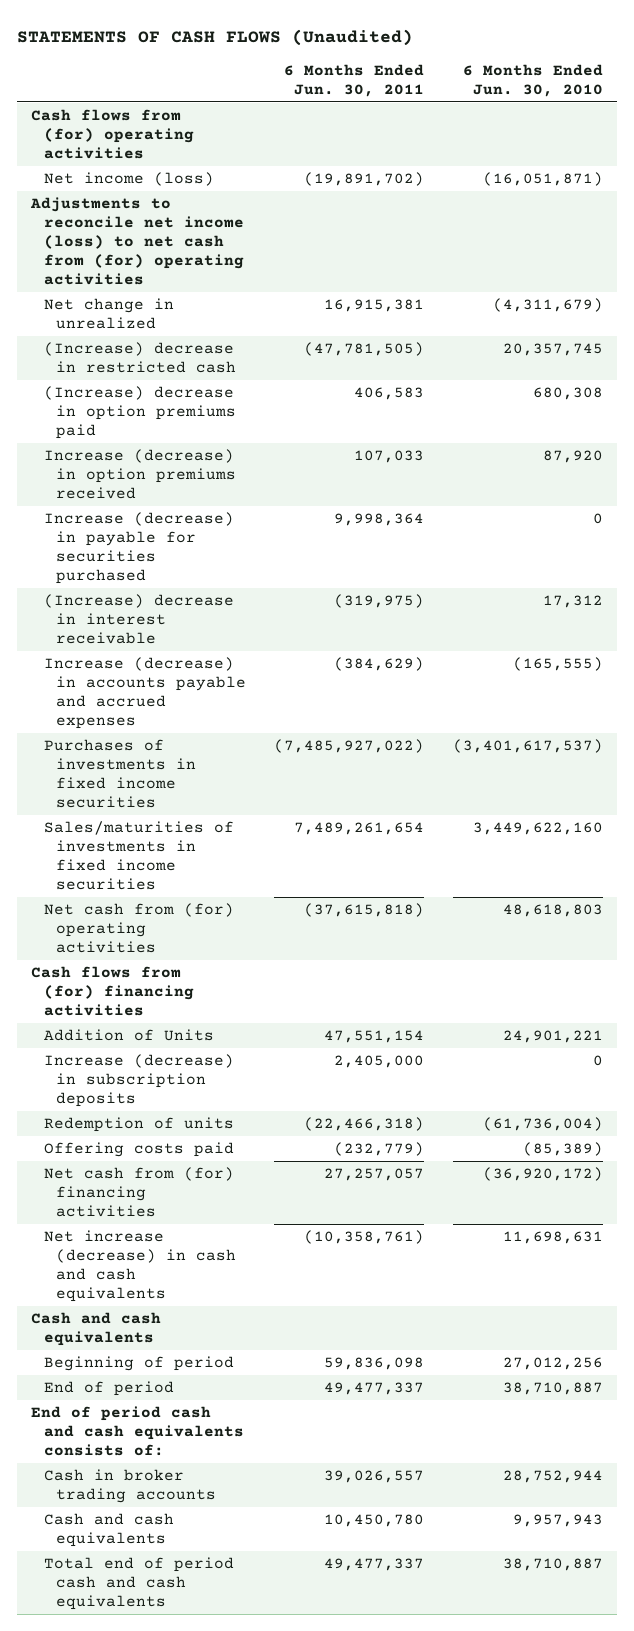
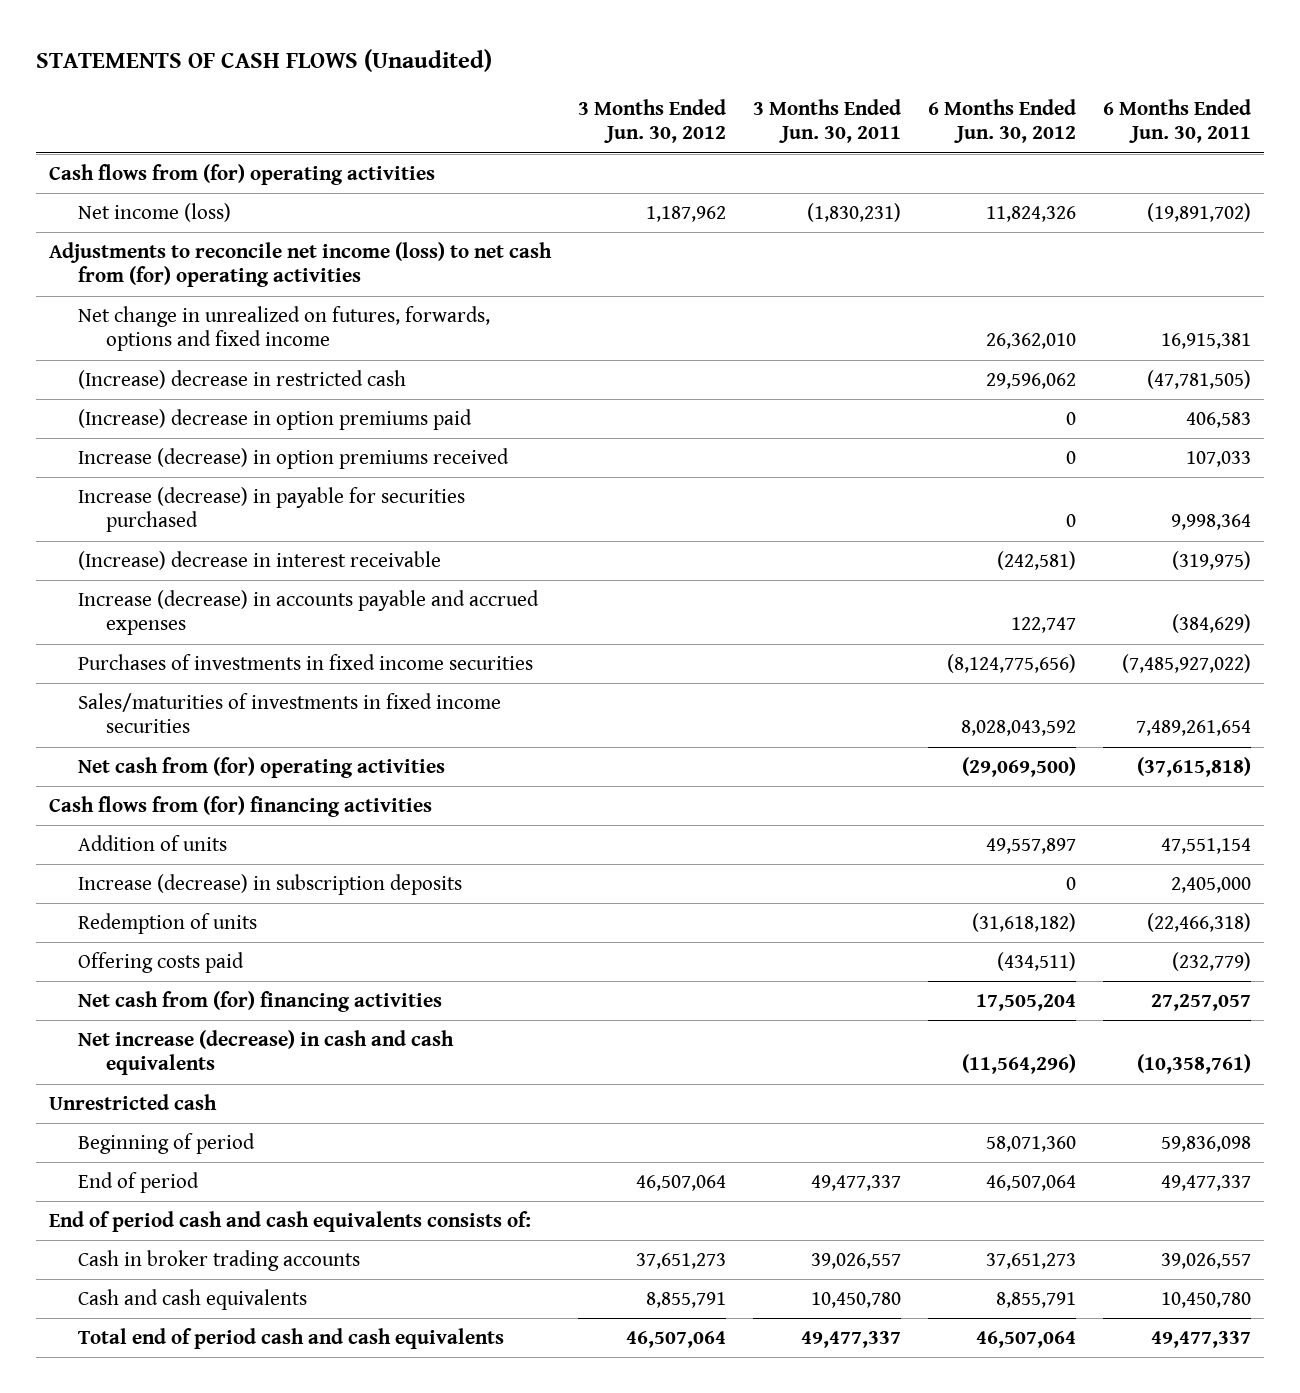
[462,63,603,97] 6 Months Ended Jun. 30, 2010 -> none
none -> [578,98,727,144] 3 Months Ended Jun. 30, 2012
none -> [753,98,902,144] 3 Months Ended Jun. 30, 2011
none -> [927,98,1076,144] 6 Months Ended Jun. 30, 2012
[43,298,174,330] Net change in unrealized -> [77,306,490,352] Net change in unrealized on futures, forwards, options and fixed income
[43,1029,214,1042] Addition of Units -> [77,835,227,852] Addition of units
[31,1312,162,1347] Cash and cash equivalents -> [49,1094,218,1111] Unrestricted cash

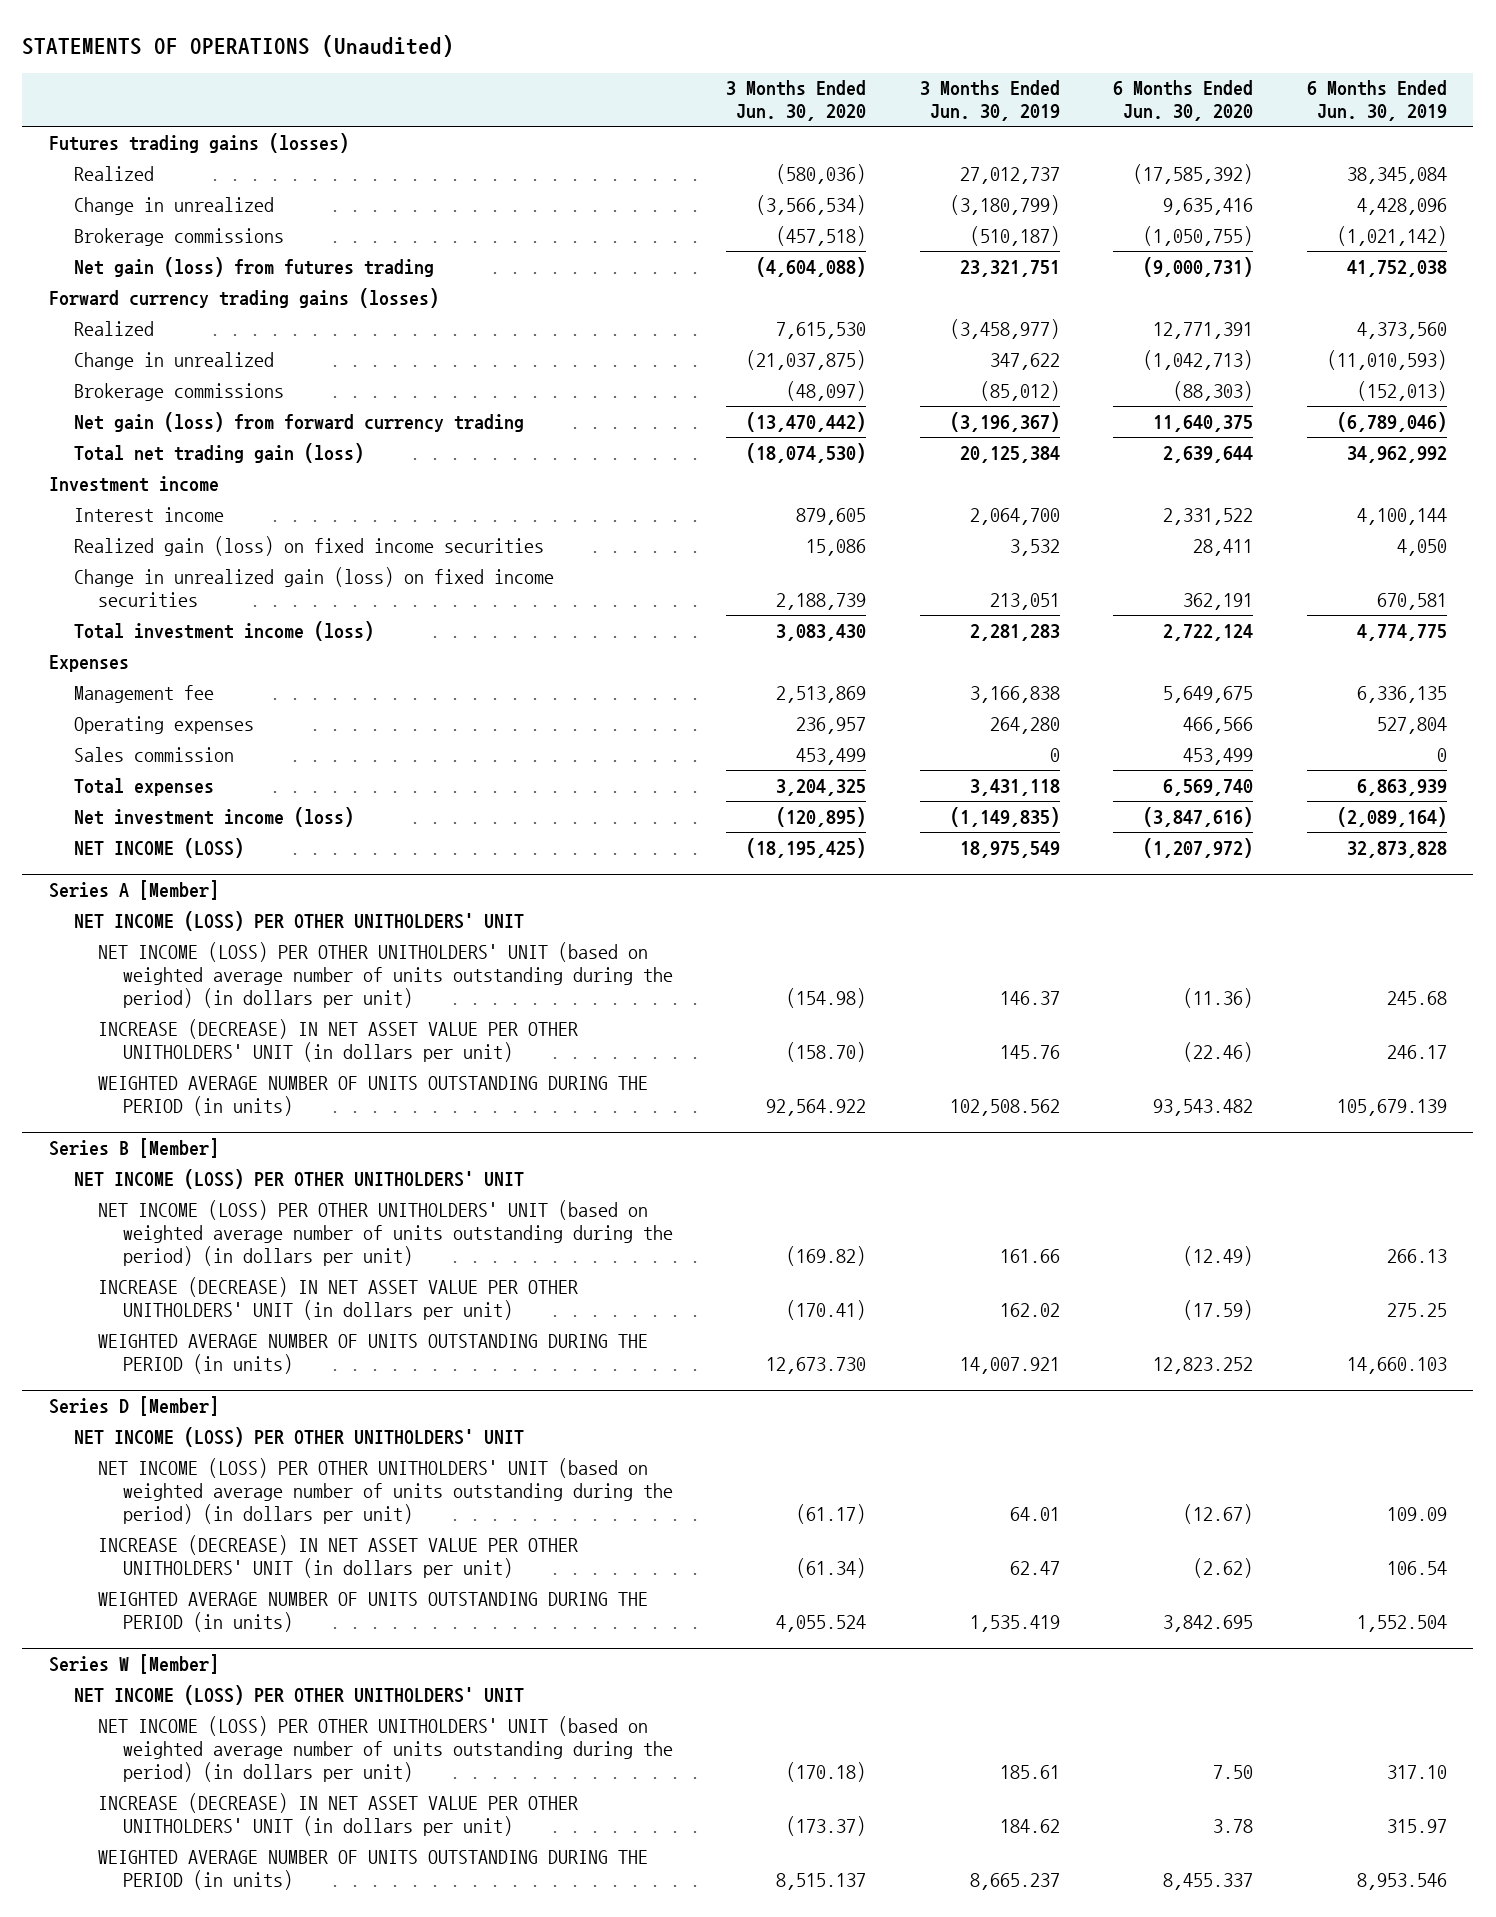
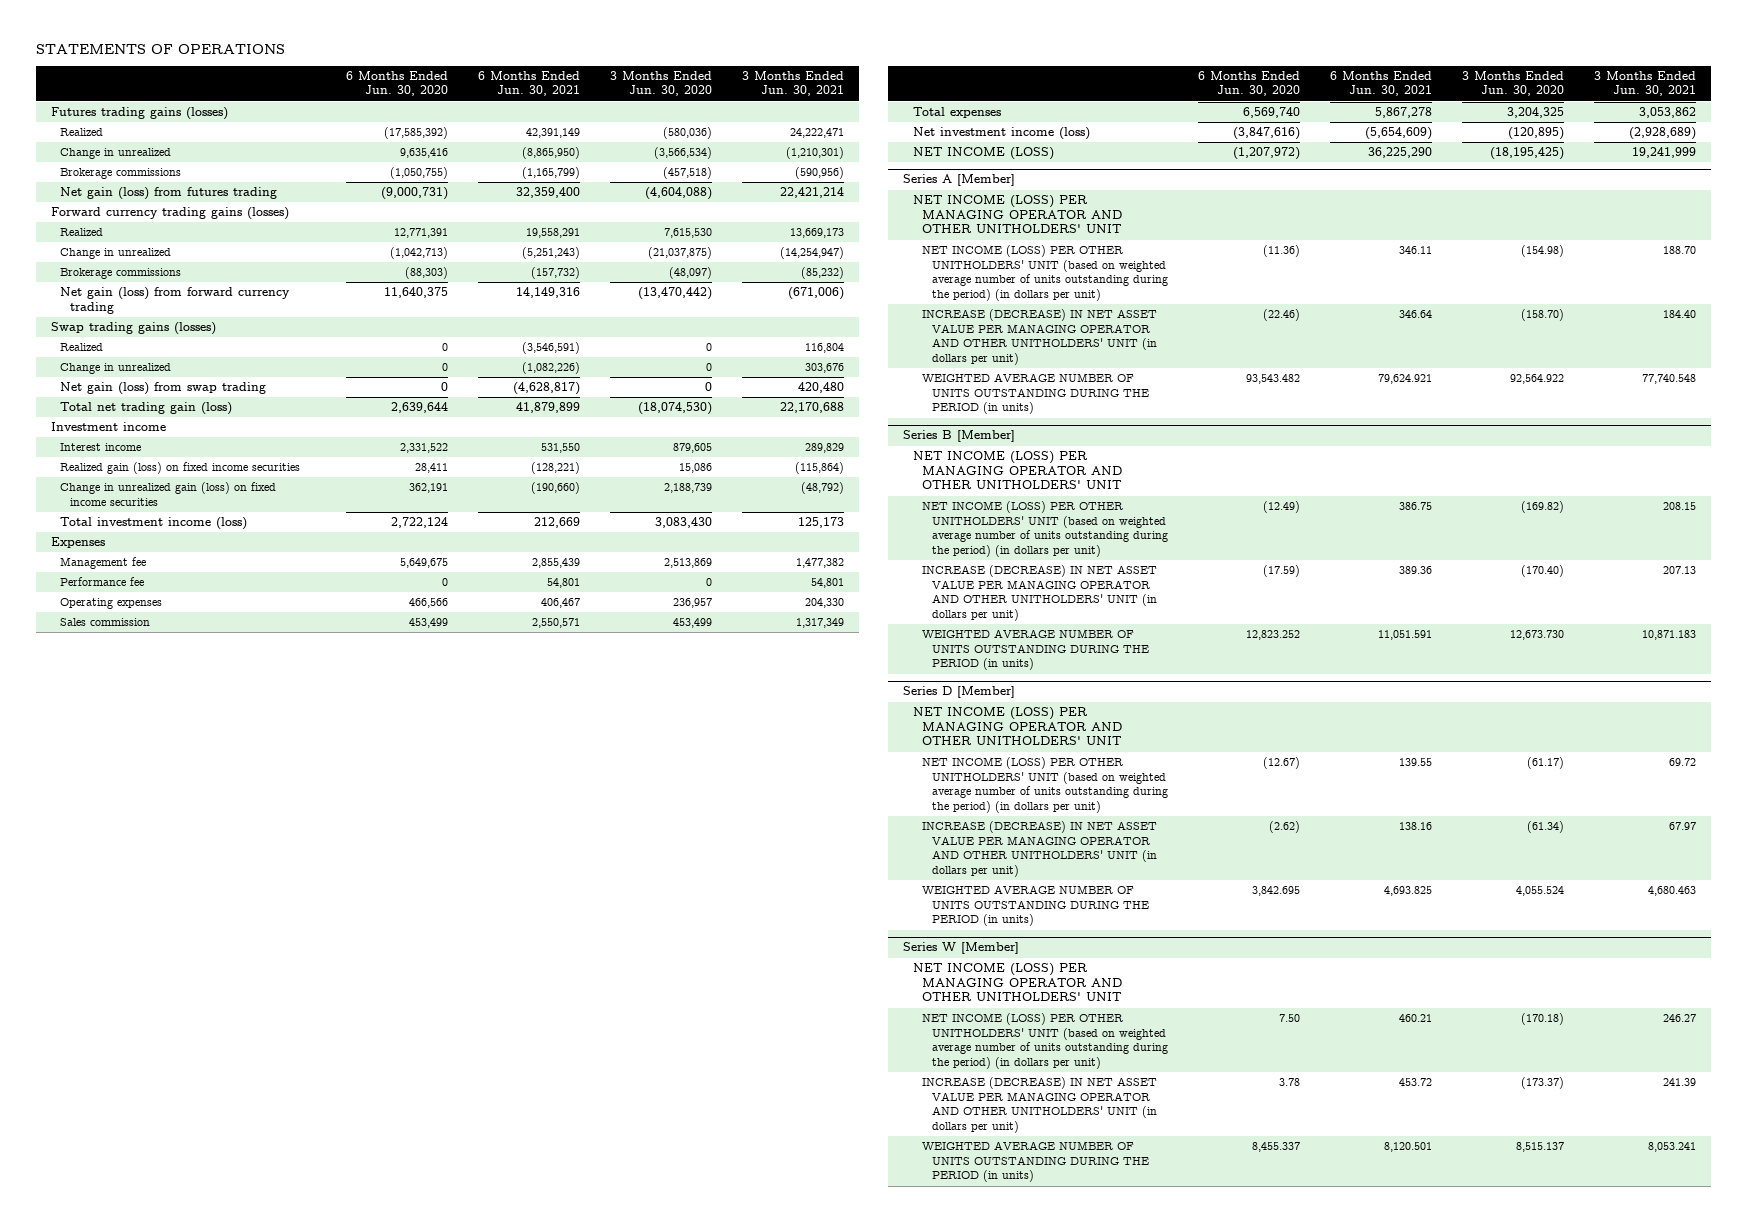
[22,34,455,57] STATEMENTS OF OPERATIONS (Unaudited) -> [35,43,285,54] STATEMENTS OF OPERATIONS
[919,80,1060,122] 3 Months Ended Jun. 30, 2019 -> none
[1306,80,1447,122] 6 Months Ended Jun. 30, 2019 -> none
none -> [477,70,580,97] 6 Months Ended Jun. 30, 2021
none -> [741,70,844,97] 3 Months Ended Jun. 30, 2021
none -> [50,322,216,336] Swap trading gains (losses)
none -> [60,343,104,352] Realized
none -> [60,363,172,375] Change in unrealized
none -> [60,382,267,396] Net gain (loss) from swap trading
none -> [60,577,145,587] Performance fee
[73,910,524,931] NET INCOME (LOSS) PER OTHER UNITHOLDERS' UNIT -> [912,195,1123,234] NET INCOME (LOSS) PER MANAGING OPERATOR AND OTHER UNITHOLDERS' UNIT
[98,1018,579,1062] INCREASE (DECREASE) IN NET ASSET VALUE PER OTHER UNITHOLDERS' UNIT (in dollars per unit) -> [922,309,1158,365] INCREASE (DECREASE) IN NET ASSET VALUE PER MANAGING OPERATOR AND OTHER UNITHOLDERS' UNIT (in dollars per unit)
[73,1168,524,1189] NET INCOME (LOSS) PER OTHER UNITHOLDERS' UNIT -> [912,451,1123,490] NET INCOME (LOSS) PER MANAGING OPERATOR AND OTHER UNITHOLDERS' UNIT
[98,1276,579,1320] INCREASE (DECREASE) IN NET ASSET VALUE PER OTHER UNITHOLDERS' UNIT (in dollars per unit) -> [922,565,1158,621] INCREASE (DECREASE) IN NET ASSET VALUE PER MANAGING OPERATOR AND OTHER UNITHOLDERS' UNIT (in dollars per unit)
[786,1299,867,1320] (170.41) -> [1520,565,1564,578] (170.40)
[73,1426,524,1447] NET INCOME (LOSS) PER OTHER UNITHOLDERS' UNIT -> [912,707,1123,746] NET INCOME (LOSS) PER MANAGING OPERATOR AND OTHER UNITHOLDERS' UNIT
[98,1534,579,1578] INCREASE (DECREASE) IN NET ASSET VALUE PER OTHER UNITHOLDERS' UNIT (in dollars per unit) -> [922,821,1158,877] INCREASE (DECREASE) IN NET ASSET VALUE PER MANAGING OPERATOR AND OTHER UNITHOLDERS' UNIT (in dollars per unit)
[73,1684,524,1705] NET INCOME (LOSS) PER OTHER UNITHOLDERS' UNIT -> [912,963,1123,1002] NET INCOME (LOSS) PER MANAGING OPERATOR AND OTHER UNITHOLDERS' UNIT
[98,1792,579,1836] INCREASE (DECREASE) IN NET ASSET VALUE PER OTHER UNITHOLDERS' UNIT (in dollars per unit) -> [922,1077,1158,1133] INCREASE (DECREASE) IN NET ASSET VALUE PER MANAGING OPERATOR AND OTHER UNITHOLDERS' UNIT (in dollars per unit)

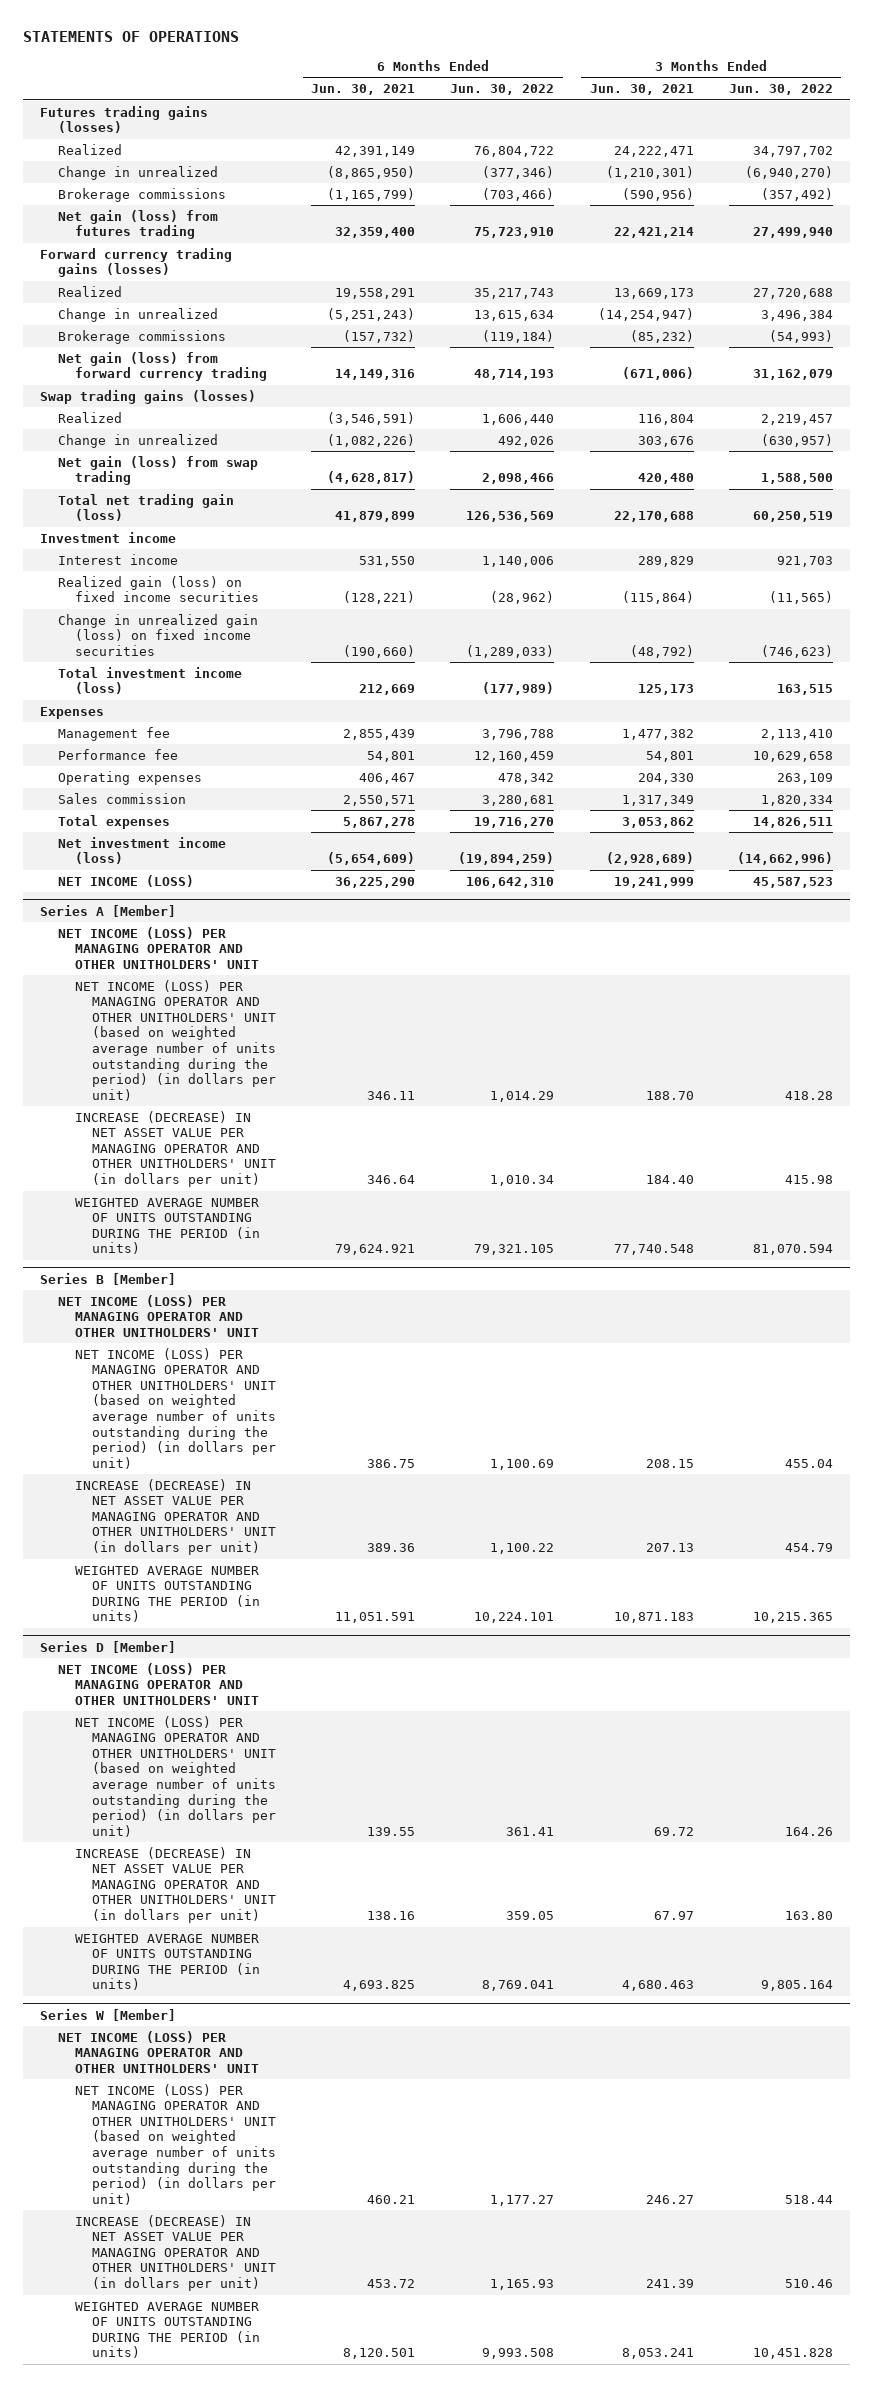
[345,70,448,97] 6 Months Ended Jun. 30, 2020 -> none
[609,70,712,97] 3 Months Ended Jun. 30, 2020 -> none
none -> [450,84,555,96] Jun. 30, 2022
none -> [728,84,833,96] Jun. 30, 2022
[922,245,1168,301] NET INCOME (LOSS) PER OTHER UNITHOLDERS' UNIT (based on weighted average number of units outstanding during the period) (in dollars per unit) -> [74,979,277,1101] NET INCOME (LOSS) PER MANAGING OPERATOR AND OTHER UNITHOLDERS' UNIT (based on weighted average number of units outstanding during the period) (in dollars per unit)
[922,501,1168,557] NET INCOME (LOSS) PER OTHER UNITHOLDERS' UNIT (based on weighted average number of units outstanding during the period) (in dollars per unit) -> [74,1347,277,1469] NET INCOME (LOSS) PER MANAGING OPERATOR AND OTHER UNITHOLDERS' UNIT (based on weighted average number of units outstanding during the period) (in dollars per unit)
[922,757,1168,813] NET INCOME (LOSS) PER OTHER UNITHOLDERS' UNIT (based on weighted average number of units outstanding during the period) (in dollars per unit) -> [74,1715,277,1837] NET INCOME (LOSS) PER MANAGING OPERATOR AND OTHER UNITHOLDERS' UNIT (based on weighted average number of units outstanding during the period) (in dollars per unit)
[922,1013,1168,1069] NET INCOME (LOSS) PER OTHER UNITHOLDERS' UNIT (based on weighted average number of units outstanding during the period) (in dollars per unit) -> [74,2083,277,2205] NET INCOME (LOSS) PER MANAGING OPERATOR AND OTHER UNITHOLDERS' UNIT (based on weighted average number of units outstanding during the period) (in dollars per unit)

